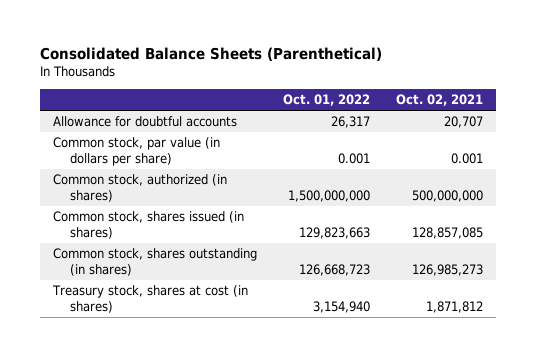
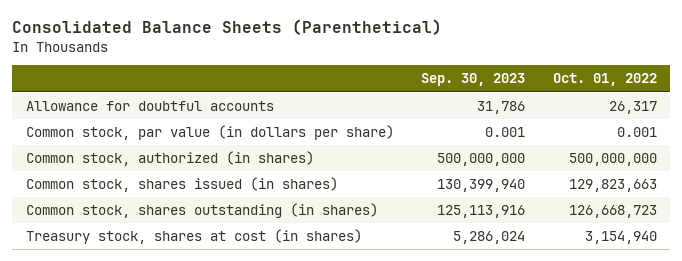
[395,94,483,107] Oct. 02, 2021 -> none
none -> [421,73,526,87] Sep. 30, 2023
[287,189,370,202] 1,500,000,000 -> [568,153,657,167] 500,000,000

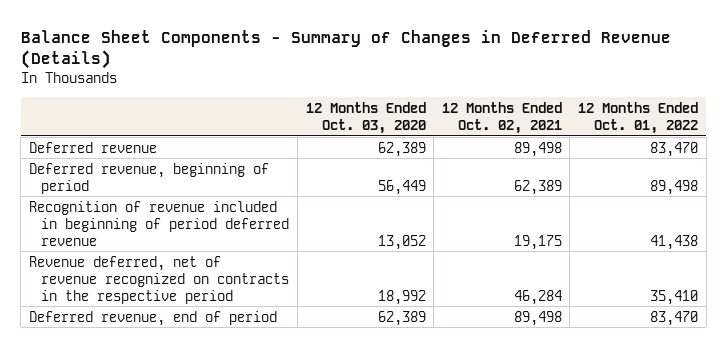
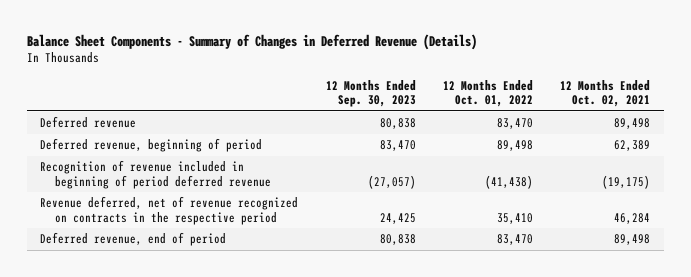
[305,101,426,134] 12 Months Ended Oct. 03, 2020 -> none
none -> [325,79,416,108] 12 Months Ended Sep. 30, 2023
[513,234,562,250] 19,175 -> [602,174,651,189] (19,175)
[649,234,698,250] 41,438 -> [484,174,533,189] (41,438)

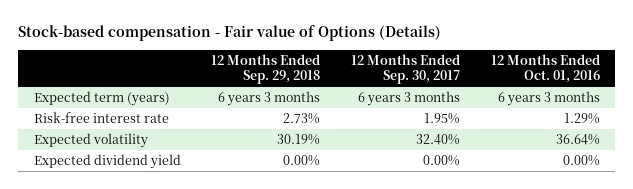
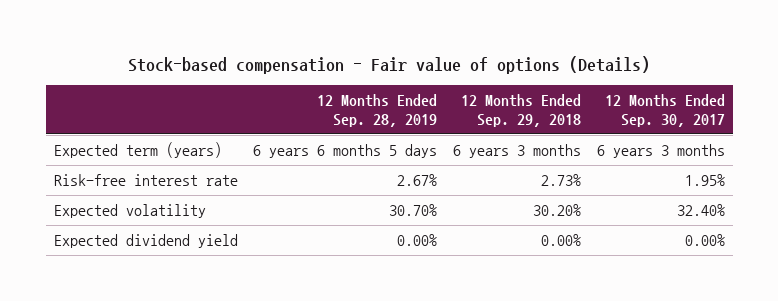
[18,25,442,42] Stock-based compensation - Fair value of Options (Details) -> [128,55,651,74] Stock-based compensation - Fair value of options (Details)
[490,53,600,84] 12 Months Ended Oct. 01, 2016 -> none
none -> [317,94,438,127] 12 Months Ended Sep. 28, 2019
[277,133,321,145] 30.19% -> [533,204,582,217] 30.20%

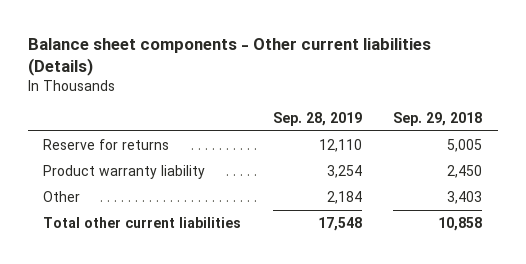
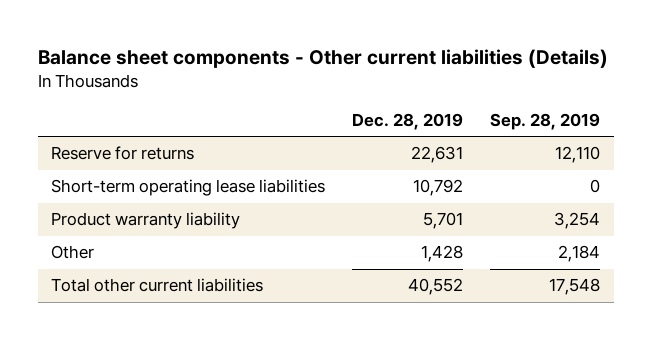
[393,111,483,126] Sep. 29, 2018 -> none
none -> [352,112,464,130] Dec. 28, 2019
none -> [51,179,326,197] Short-term operating lease liabilities

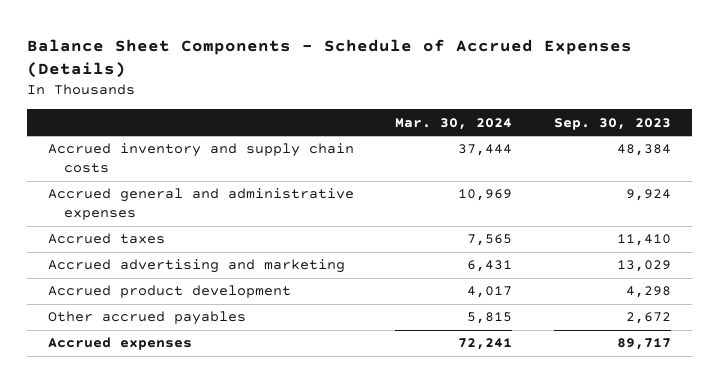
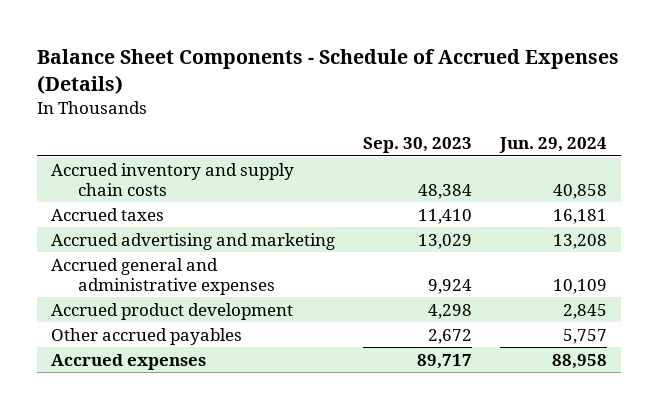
[395,117,513,130] Mar. 30, 2024 -> none
none -> [499,137,608,154] Jun. 29, 2024
[48,188,355,221] Accrued general and administrative expenses -> [51,257,275,296] Accrued general and administrative expenses

